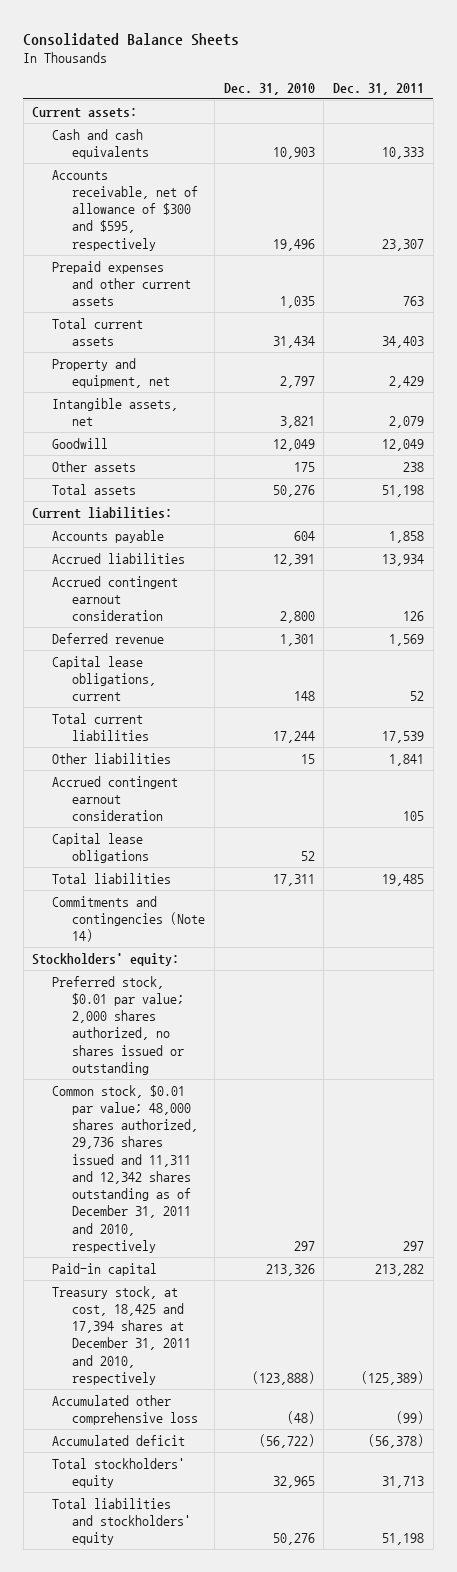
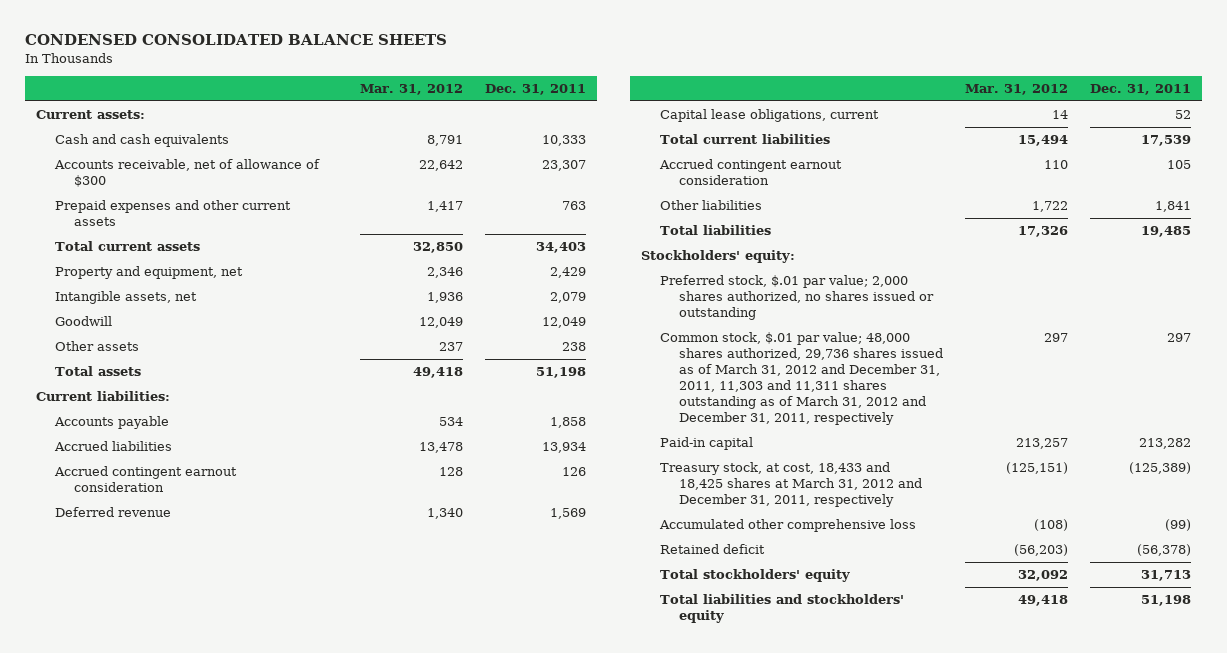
[23,33,240,47] Consolidated Balance Sheets -> [24,33,447,45] CONDENSED CONSOLIDATED BALANCE SHEETS
[223,82,315,95] Dec. 31, 2010 -> none
none -> [359,84,463,96] Mar. 31, 2012
[52,169,199,251] Accounts receivable, net of allowance of $300 and $595, respectively -> [53,159,320,188] Accounts receivable, net of allowance of $300
[52,832,150,864] Capital lease obligations -> none
[52,752,172,764] Other liabilities -> [659,200,762,211] Other liabilities
[52,895,206,943] Commitments and contingencies (Note 14) -> none
[52,975,185,1075] Preferred stock, $0.01 par value; 2,000 shares authorized, no shares issued or outstanding -> [659,275,934,321] Preferred stock, $.01 par value; 2,000 shares authorized, no shares issued or outstanding
[52,1084,199,1253] Common stock, $0.01 par value; 48,000 shares authorized, 29,736 shares issued and 11,311 and 12,342 shares outstanding as of December 31, 2011 and 2010, respectively -> [659,332,943,426] Common stock, $.01 par value; 48,000 shares authorized, 29,736 shares issued as of March 31, 2012 and December 31, 2011, 11,303 and 11,311 shares outstanding as of March 31, 2012 and December 31, 2011, respectively
[52,1285,192,1385] Treasury stock, at cost, 18,425 and 17,394 shares at December 31, 2011 and 2010, respectively -> [659,462,922,508] Treasury stock, at cost, 18,433 and 18,425 shares at March 31, 2012 and December 31, 2011, respectively
[52,1434,186,1446] Accumulated deficit -> [659,544,765,555] Retained deficit

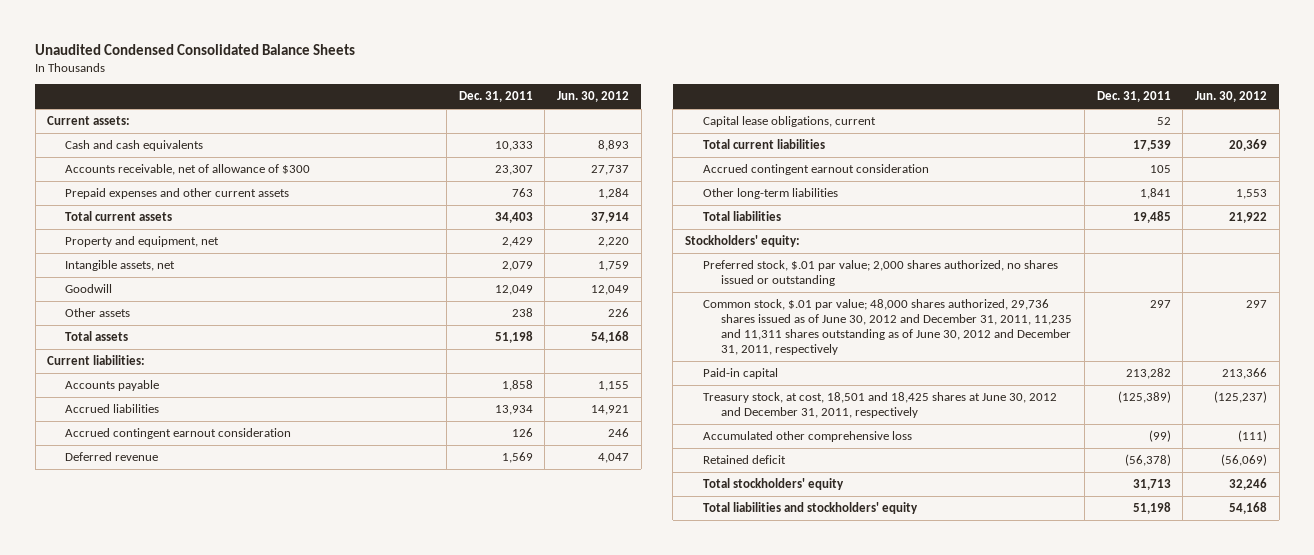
[24,33,447,45] CONDENSED CONSOLIDATED BALANCE SHEETS -> [35,43,356,55] Unaudited Condensed Consolidated Balance Sheets
[359,84,463,96] Mar. 31, 2012 -> none
none -> [557,91,630,103] Jun. 30, 2012
[659,200,762,211] Other liabilities -> [703,188,839,200] Other long-term liabilities
[659,332,943,426] Common stock, $.01 par value; 48,000 shares authorized, 29,736 shares issued as of March 31, 2012 and December 31, 2011, 11,303 and 11,311 shares outstanding as of March 31, 2012 and December 31, 2011, respectively -> [703,299,1073,356] Common stock, $.01 par value; 48,000 shares authorized, 29,736 shares issued as of June 30, 2012 and December 31, 2011, 11,235 and 11,311 shares outstanding as of June 30, 2012 and December 31, 2011, respectively
[659,462,922,508] Treasury stock, at cost, 18,433 and 18,425 shares at March 31, 2012 and December 31, 2011, respectively -> [703,392,1058,419] Treasury stock, at cost, 18,501 and 18,425 shares at June 30, 2012 and December 31, 2011, respectively

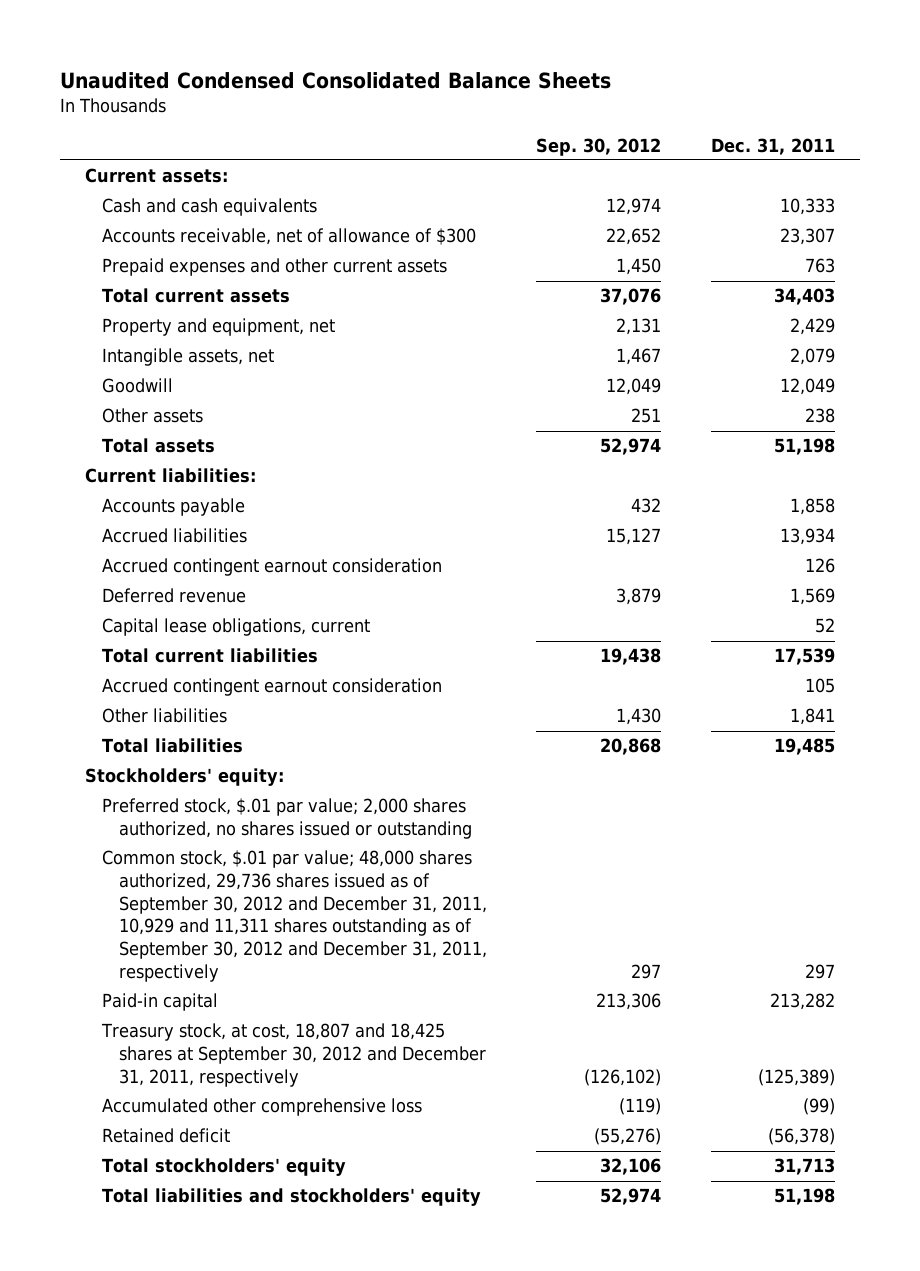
[557,91,630,103] Jun. 30, 2012 -> none
none -> [536,137,662,156] Sep. 30, 2012
[703,188,839,200] Other long-term liabilities -> [101,708,227,724] Other liabilities
[703,299,1073,356] Common stock, $.01 par value; 48,000 shares authorized, 29,736 shares issued as of June 30, 2012 and December 31, 2011, 11,235 and 11,311 shares outstanding as of June 30, 2012 and December 31, 2011, respectively -> [101,850,487,982] Common stock, $.01 par value; 48,000 shares authorized, 29,736 shares issued as of September 30, 2012 and December 31, 2011, 10,929 and 11,311 shares outstanding as of September 30, 2012 and December 31, 2011, respectively
[703,392,1058,419] Treasury stock, at cost, 18,501 and 18,425 shares at June 30, 2012 and December 31, 2011, respectively -> [100,1023,486,1087] Treasury stock, at cost, 18,807 and 18,425 shares at September 30, 2012 and December 31, 2011, respectively

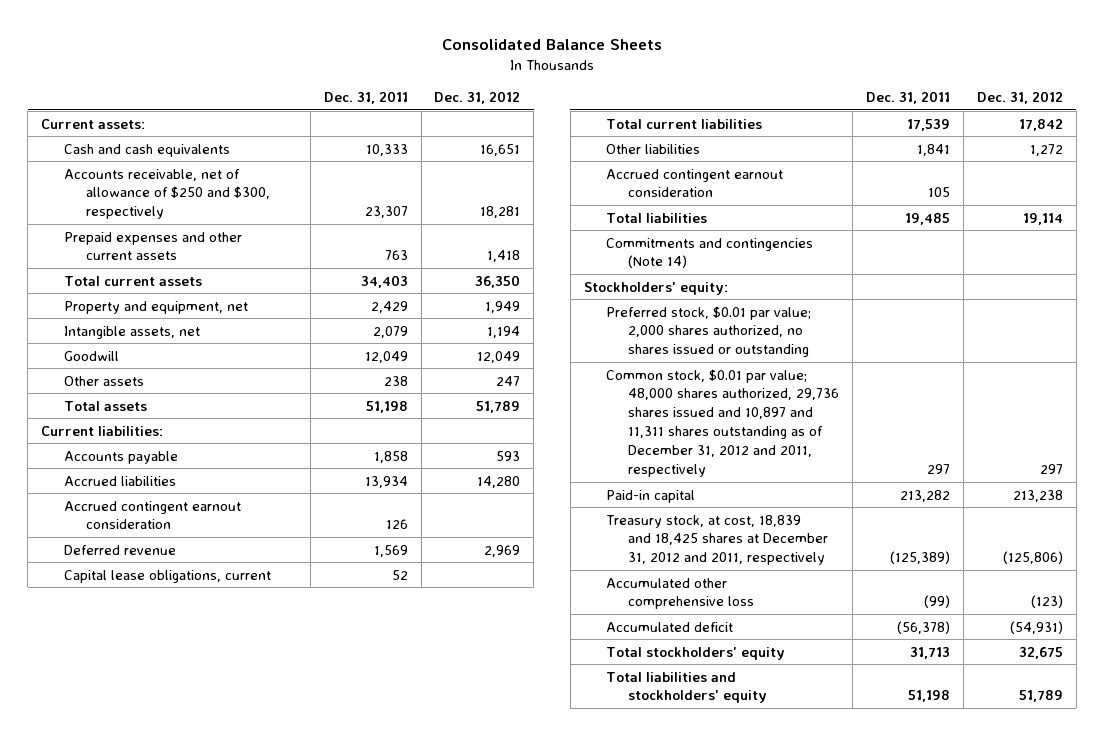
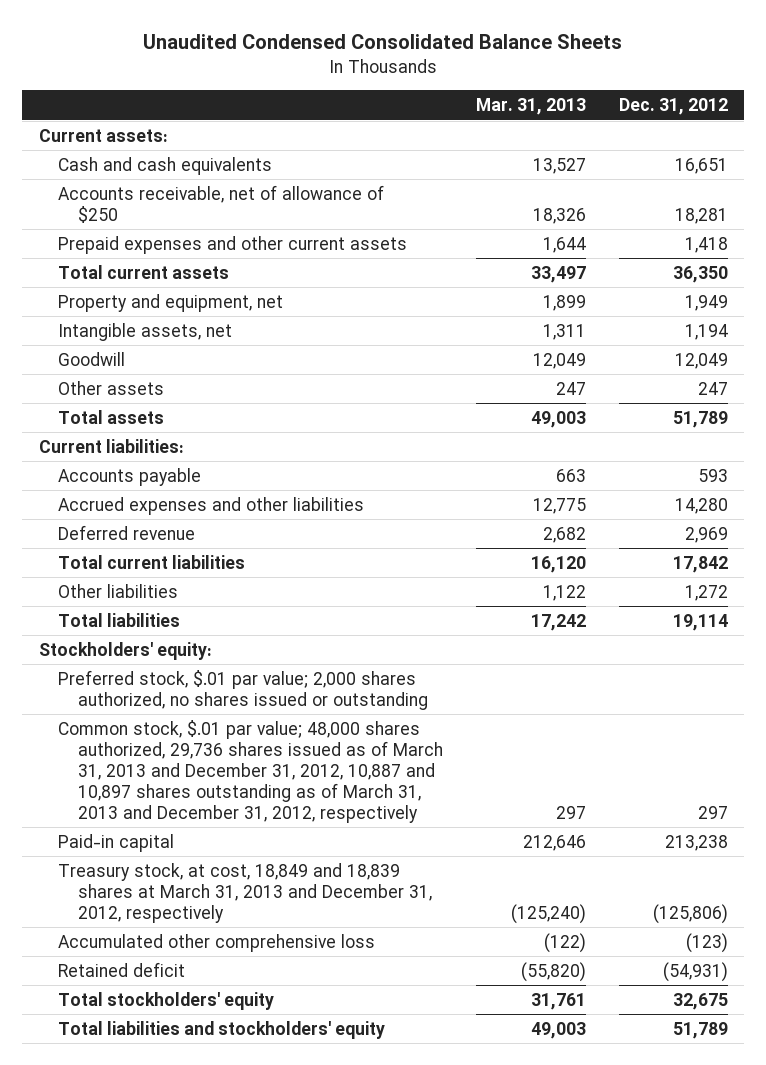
[441,39,662,51] Consolidated Balance Sheets -> [143,34,623,50] Unaudited Condensed Consolidated Balance Sheets
[323,91,408,105] Dec. 31, 2011 -> none
none -> [475,98,586,116] Mar. 31, 2013
[63,168,270,220] Accounts receivable, net of allowance of $250 and $300, respectively -> [58,184,385,223] Accounts receivable, net of allowance of $250
[63,500,241,530] Accrued contingent earnout consideration -> none
[63,475,176,486] Accrued liabilities -> [58,496,365,515] Accrued expenses and other liabilities
[63,569,271,583] Capital lease obligations, current -> none
[605,168,783,198] Accrued contingent earnout consideration -> none
[605,237,813,269] Commitments and contingencies (Note 14) -> none
[605,305,811,358] Preferred stock, $0.01 par value; 2,000 shares authorized, no shares issued or outstanding -> [58,669,428,710] Preferred stock, $.01 par value; 2,000 shares authorized, no shares issued or outstanding
[605,368,840,477] Common stock, $0.01 par value; 48,000 shares authorized, 29,736 shares issued and 10,897 and 11,311 shares outstanding as of December 31, 2012 and 2011, respectively -> [58,719,443,823] Common stock, $.01 par value; 48,000 shares authorized, 29,736 shares issued as of March 31, 2013 and December 31, 2012, 10,887 and 10,897 shares outstanding as of March 31, 2013 and December 31, 2012, respectively
[605,514,829,566] Treasury stock, at cost, 18,839 and 18,425 shares at December 31, 2012 and 2011, respectively -> [58,862,432,923] Treasury stock, at cost, 18,849 and 18,839 shares at March 31, 2013 and December 31, 2012, respectively
[605,621,733,632] Accumulated deficit -> [58,961,186,977] Retained deficit

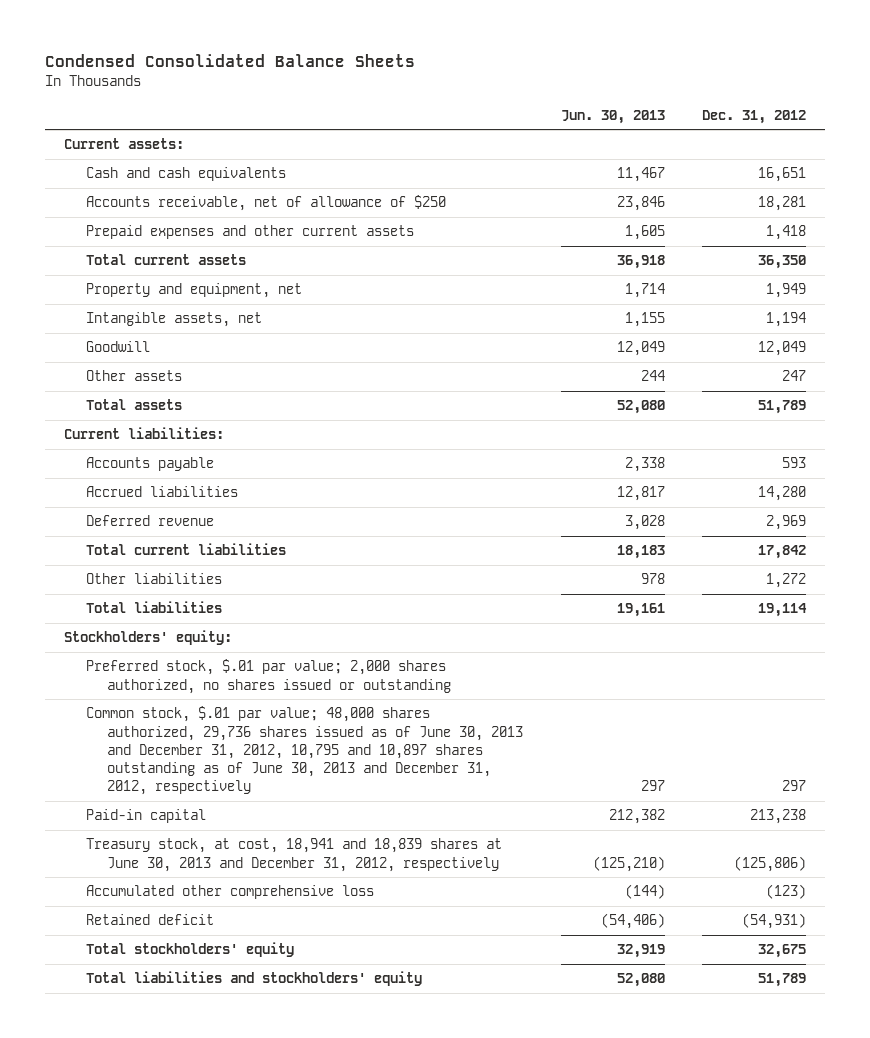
[143,34,623,50] Unaudited Condensed Consolidated Balance Sheets -> [45,54,416,68] Condensed Consolidated Balance Sheets
[475,98,586,116] Mar. 31, 2013 -> none
none -> [560,109,665,124] Jun. 30, 2013
[58,496,365,515] Accrued expenses and other liabilities -> [85,486,238,498] Accrued liabilities
[58,719,443,823] Common stock, $.01 par value; 48,000 shares authorized, 29,736 shares issued as of March 31, 2013 and December 31, 2012, 10,887 and 10,897 shares outstanding as of March 31, 2013 and December 31, 2012, respectively -> [85,706,523,796] Common stock, $.01 par value; 48,000 shares authorized, 29,736 shares issued as of June 30, 2013 and December 31, 2012, 10,795 and 10,897 shares outstanding as of June 30, 2013 and December 31, 2012, respectively
[58,862,432,923] Treasury stock, at cost, 18,849 and 18,839 shares at March 31, 2013 and December 31, 2012, respectively -> [85,838,502,872] Treasury stock, at cost, 18,941 and 18,839 shares at June 30, 2013 and December 31, 2012, respectively

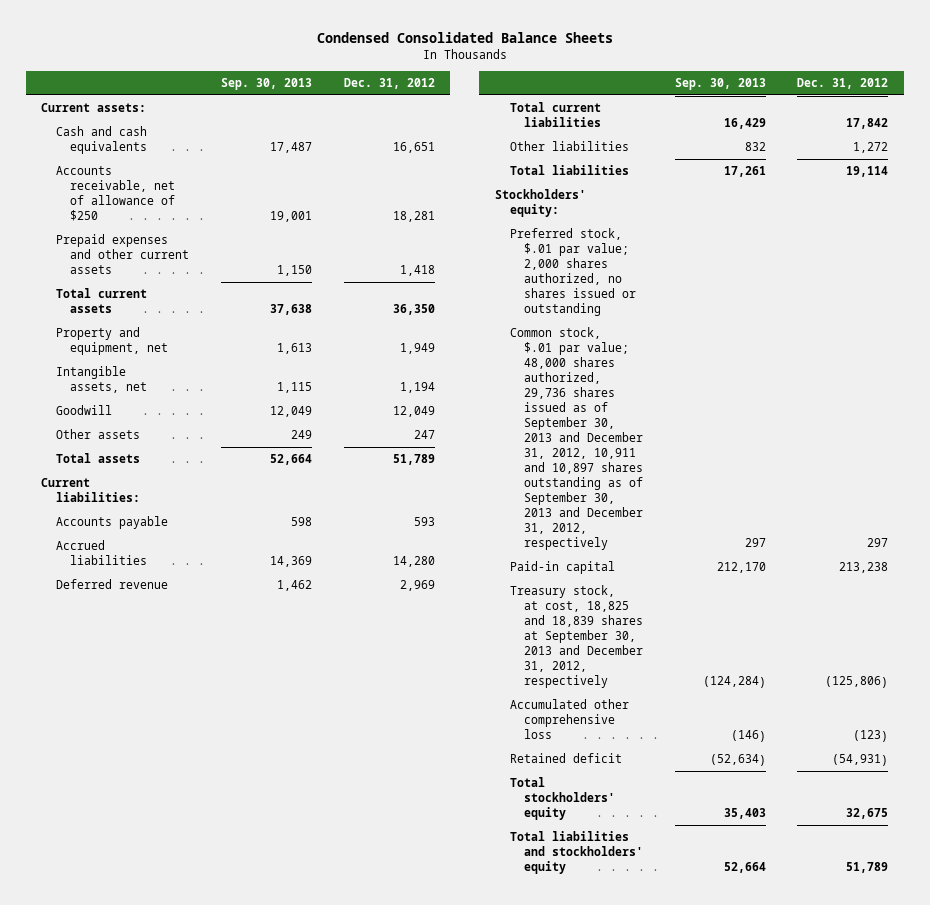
[560,109,665,124] Jun. 30, 2013 -> none
none -> [221,77,313,90] Sep. 30, 2013
[85,706,523,796] Common stock, $.01 par value; 48,000 shares authorized, 29,736 shares issued as of June 30, 2013 and December 31, 2012, 10,795 and 10,897 shares outstanding as of June 30, 2013 and December 31, 2012, respectively -> [509,327,644,551] Common stock, $.01 par value; 48,000 shares authorized, 29,736 shares issued as of September 30, 2013 and December 31, 2012, 10,911 and 10,897 shares outstanding as of September 30, 2013 and December 31, 2012, respectively
[85,838,502,872] Treasury stock, at cost, 18,941 and 18,839 shares at June 30, 2013 and December 31, 2012, respectively -> [509,585,644,689] Treasury stock, at cost, 18,825 and 18,839 shares at September 30, 2013 and December 31, 2012, respectively

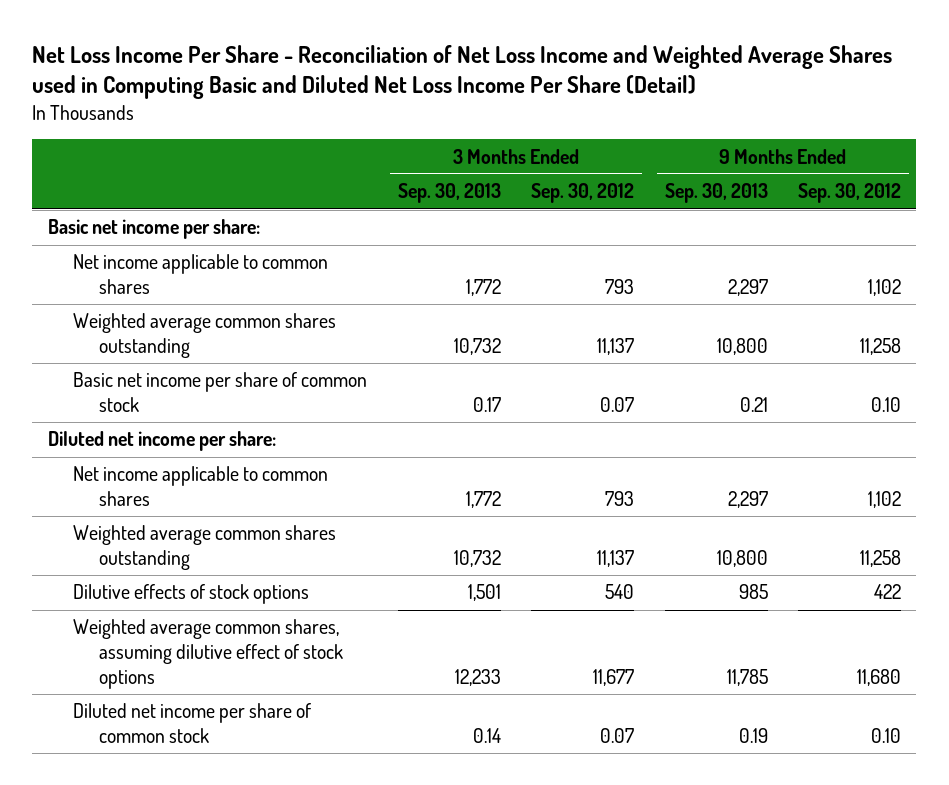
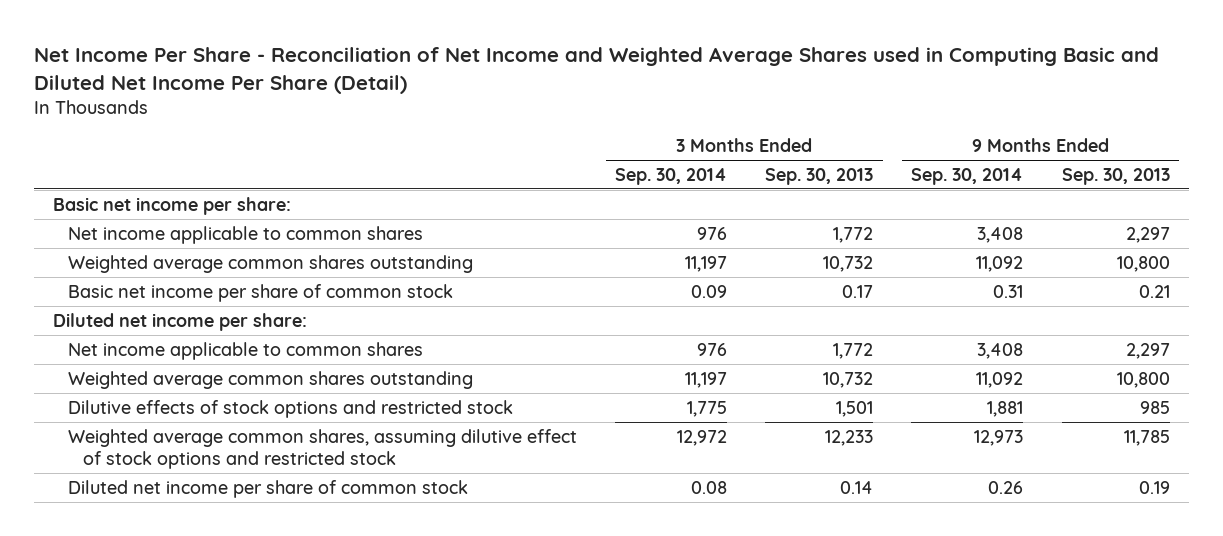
[32,44,893,100] Net Loss Income Per Share - Reconciliation of Net Loss Income and Weighted Average Shares used in Computing Basic and Diluted Net Loss Income Per Share (Detail) -> [34,46,1160,94] Net Income Per Share - Reconciliation of Net Income and Weighted Average Shares used in Computing Basic and Diluted Net Income Per Share (Detail)
[531,183,635,204] Sep. 30, 2012 -> none
[797,183,901,204] Sep. 30, 2012 -> none
none -> [615,167,728,185] Sep. 30, 2014
none -> [911,167,1024,185] Sep. 30, 2014
[73,584,310,605] Dilutive effects of stock options -> [67,399,513,418] Dilutive effects of stock options and restricted stock
[73,619,343,690] Weighted average common shares, assuming dilutive effect of stock options -> [67,428,577,469] Weighted average common shares, assuming dilutive effect of stock options and restricted stock

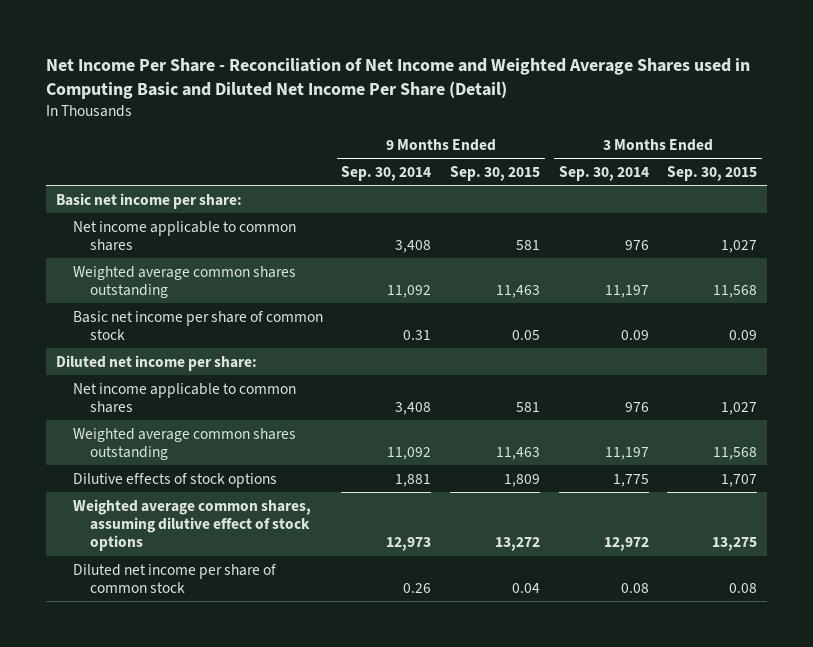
[765,167,874,185] Sep. 30, 2013 -> none
[1061,167,1170,185] Sep. 30, 2013 -> none
none -> [450,165,541,181] Sep. 30, 2015
none -> [667,165,758,181] Sep. 30, 2015
[67,399,513,418] Dilutive effects of stock options and restricted stock -> [72,472,277,488] Dilutive effects of stock options
[67,428,577,469] Weighted average common shares, assuming dilutive effect of stock options and restricted stock -> [72,498,311,552] Weighted average common shares, assuming dilutive effect of stock options

